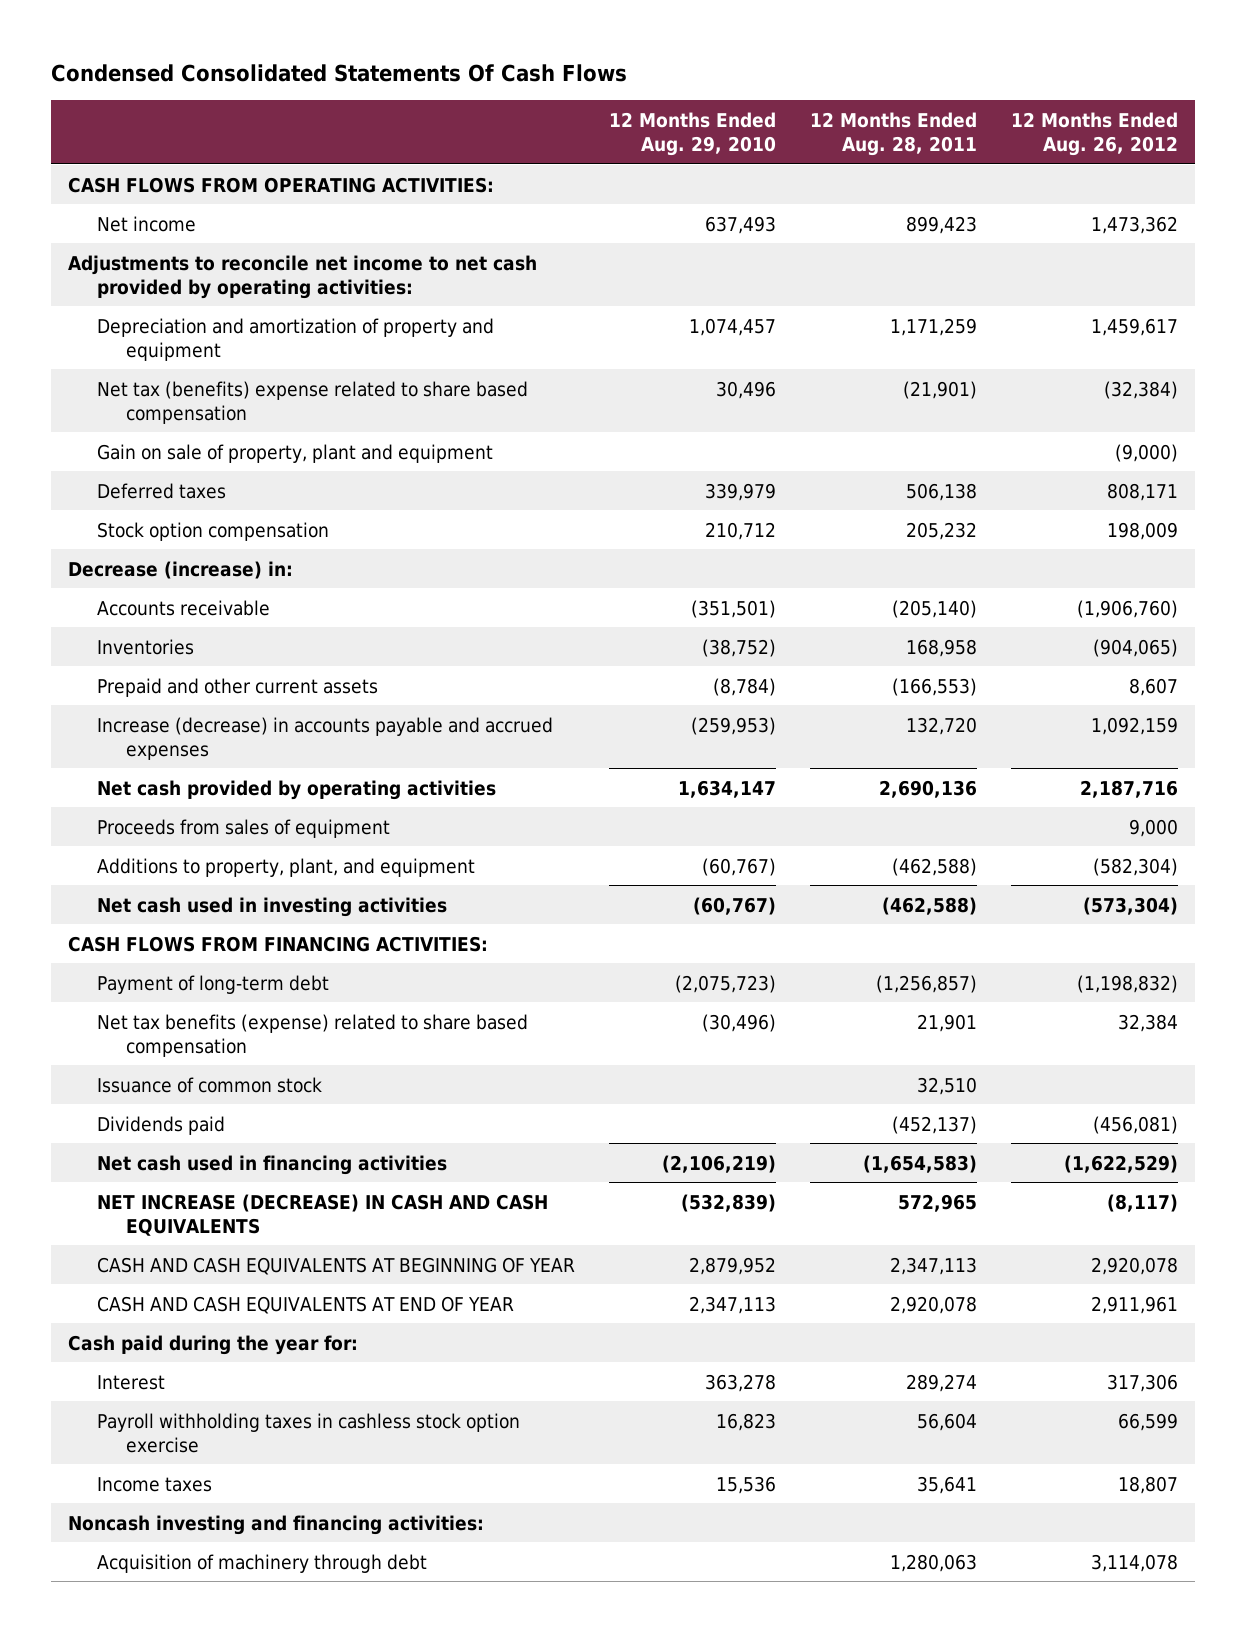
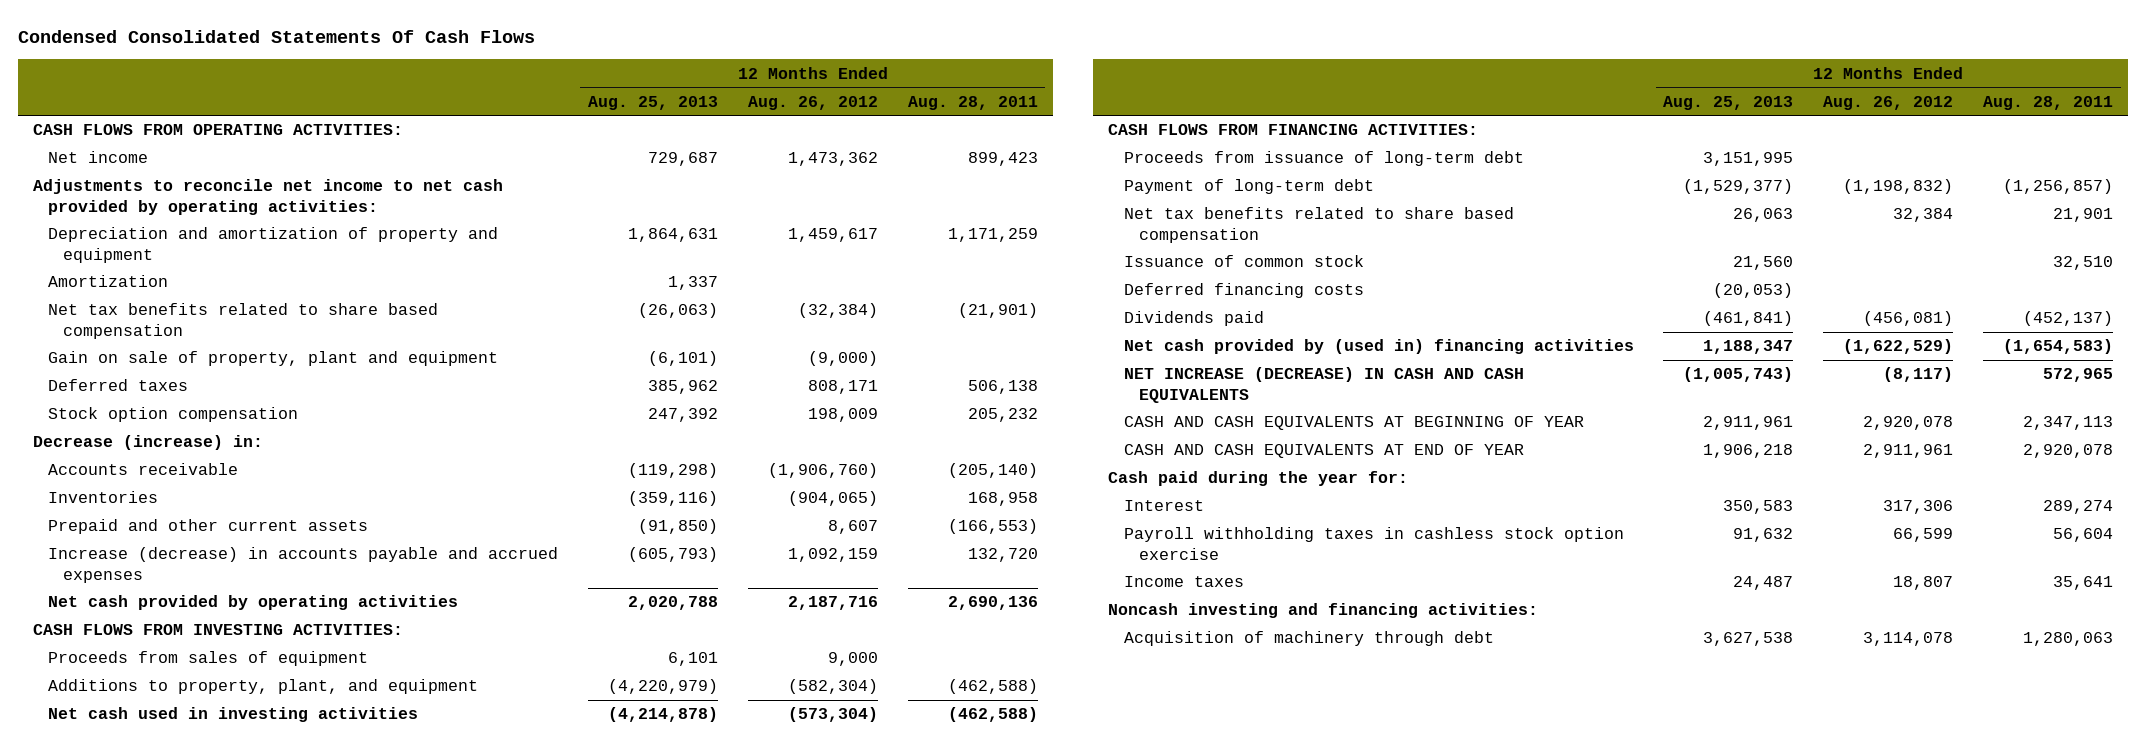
[609,111,777,157] 12 Months Ended Aug. 29, 2010 -> none
none -> [587,95,718,110] Aug. 25, 2013
none -> [48,275,169,288] Amortization
[97,380,529,424] Net tax (benefits) expense related to share based compensation -> [48,303,439,339] Net tax benefits related to share based compensation
none -> [32,624,403,636] CASH FLOWS FROM INVESTING ACTIVITIES:
none -> [1123,151,1524,167] Proceeds from issuance of long-term debt
[97,1013,529,1057] Net tax benefits (expense) related to share based compensation -> [1123,207,1514,243] Net tax benefits related to share based compensation
none -> [1123,283,1364,299] Deferred financing costs
[97,1154,448,1175] Net cash used in financing activities -> [1123,339,1634,355] Net cash provided by (used in) financing activities

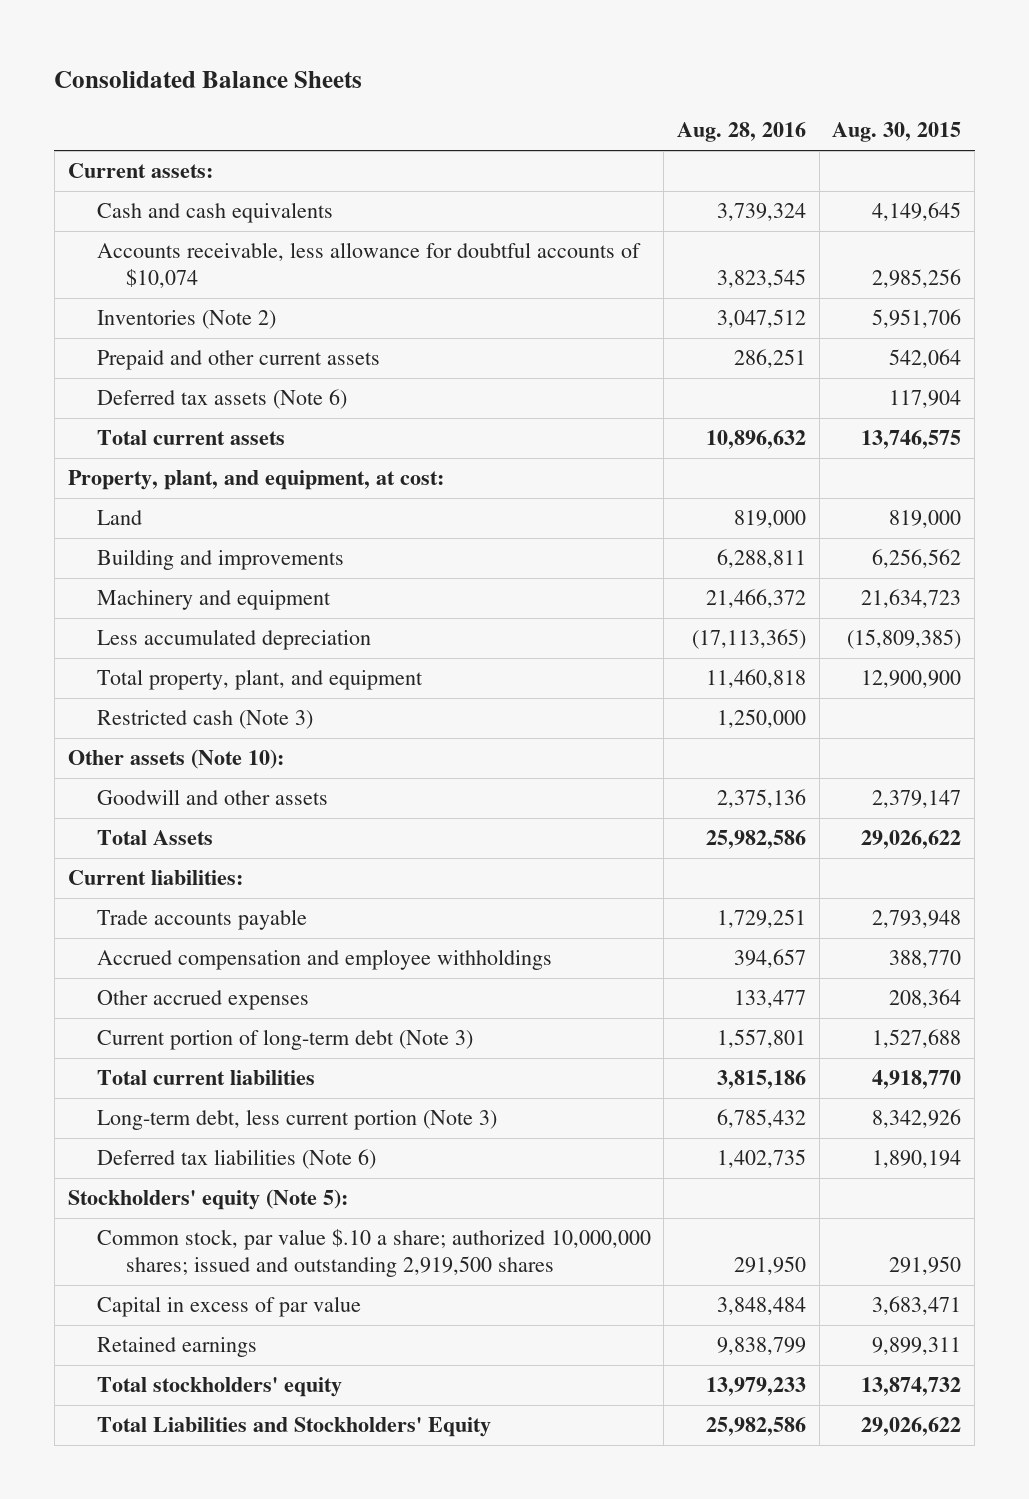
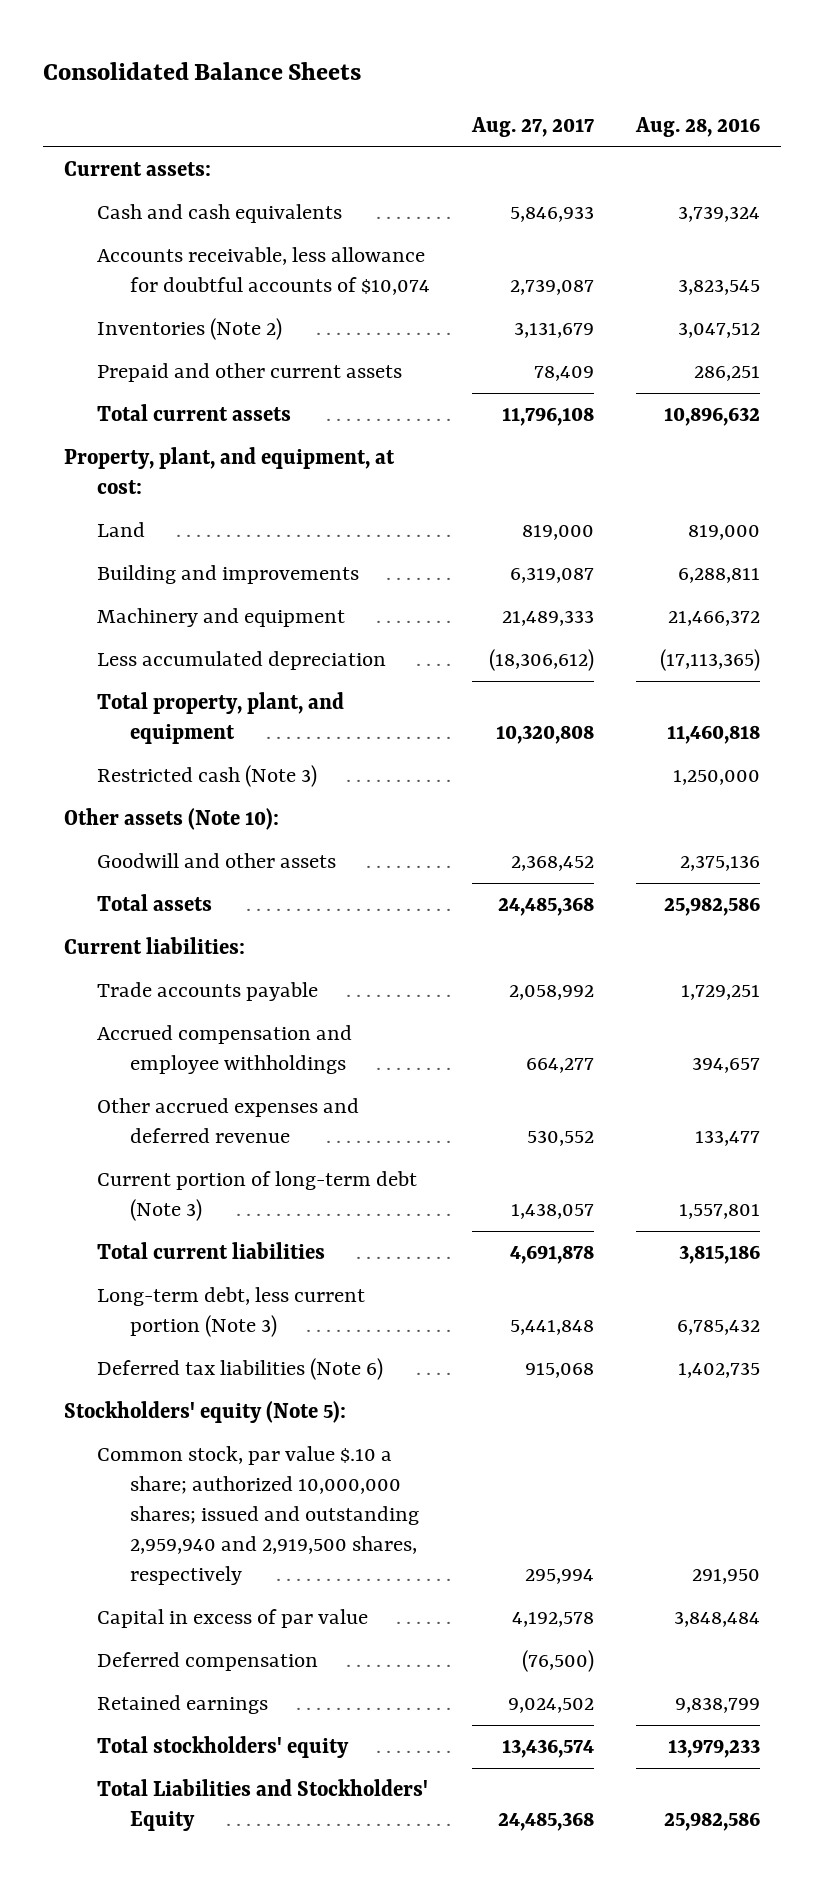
[832,122,962,143] Aug. 30, 2015 -> none
none -> [470,116,594,137] Aug. 27, 2017
[96,389,347,410] Deferred tax assets (Note 6) -> none
[96,830,213,846] Total Assets -> [96,894,212,912] Total assets
[96,990,309,1011] Other accrued expenses -> [96,1098,359,1144] Other accrued expenses and deferred revenue
[96,1229,651,1278] Common stock, par value $.10 a share; authorized 10,000,000 shares; issued and outstanding 2,919,500 shares -> [96,1446,419,1586] Common stock, par value $.10 a share; authorized 10,000,000 shares; issued and outstanding 2,959,940 and 2,919,500 shares, respectively
none -> [96,1652,318,1672] Deferred compensation

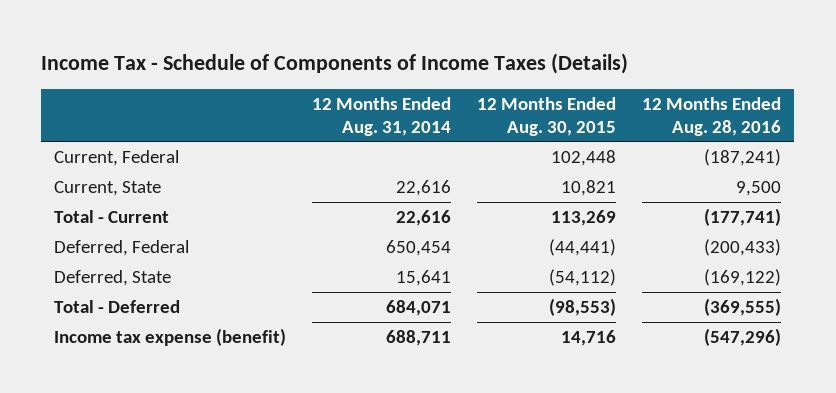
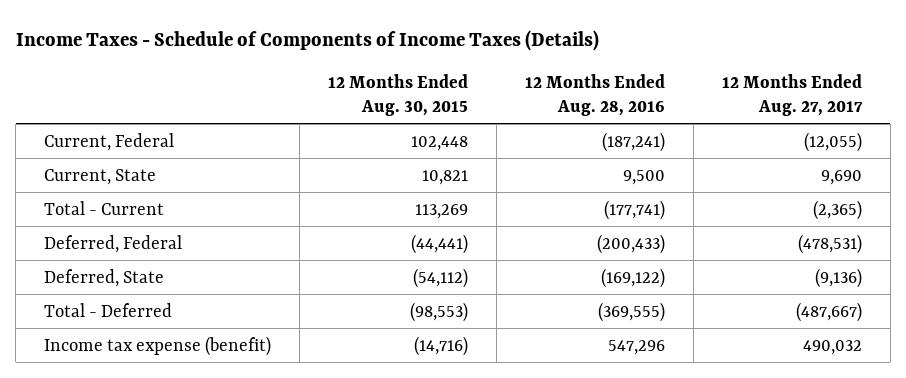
[41,53,629,75] Income Tax - Schedule of Components of Income Taxes (Details) -> [15,29,599,51] Income Taxes - Schedule of Components of Income Taxes (Details)
[312,97,452,136] 12 Months Ended Aug. 31, 2014 -> none
none -> [721,73,863,116] 12 Months Ended Aug. 27, 2017
[561,329,617,346] 14,716 -> [414,335,469,356] (14,716)
[704,327,782,346] (547,296) -> [607,339,665,355] 547,296

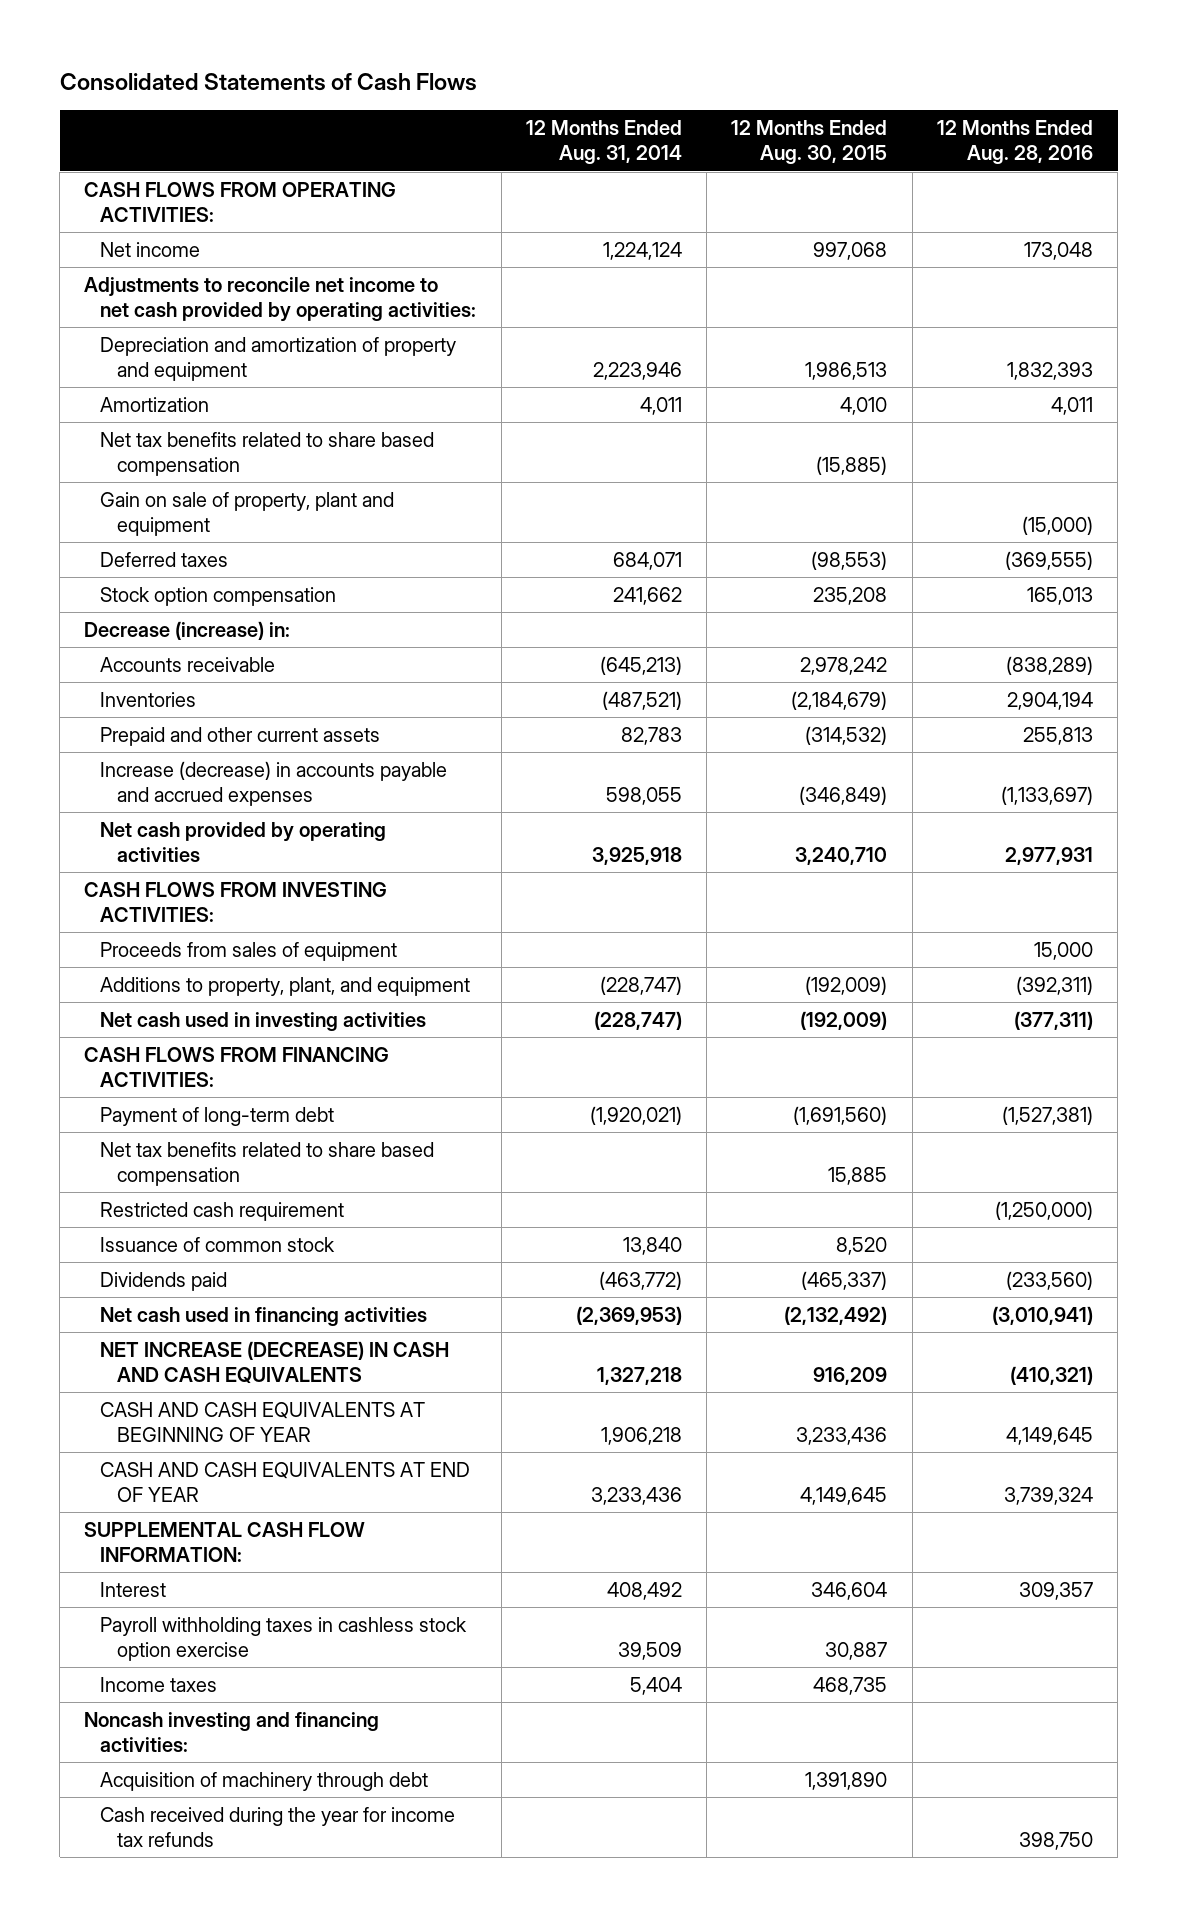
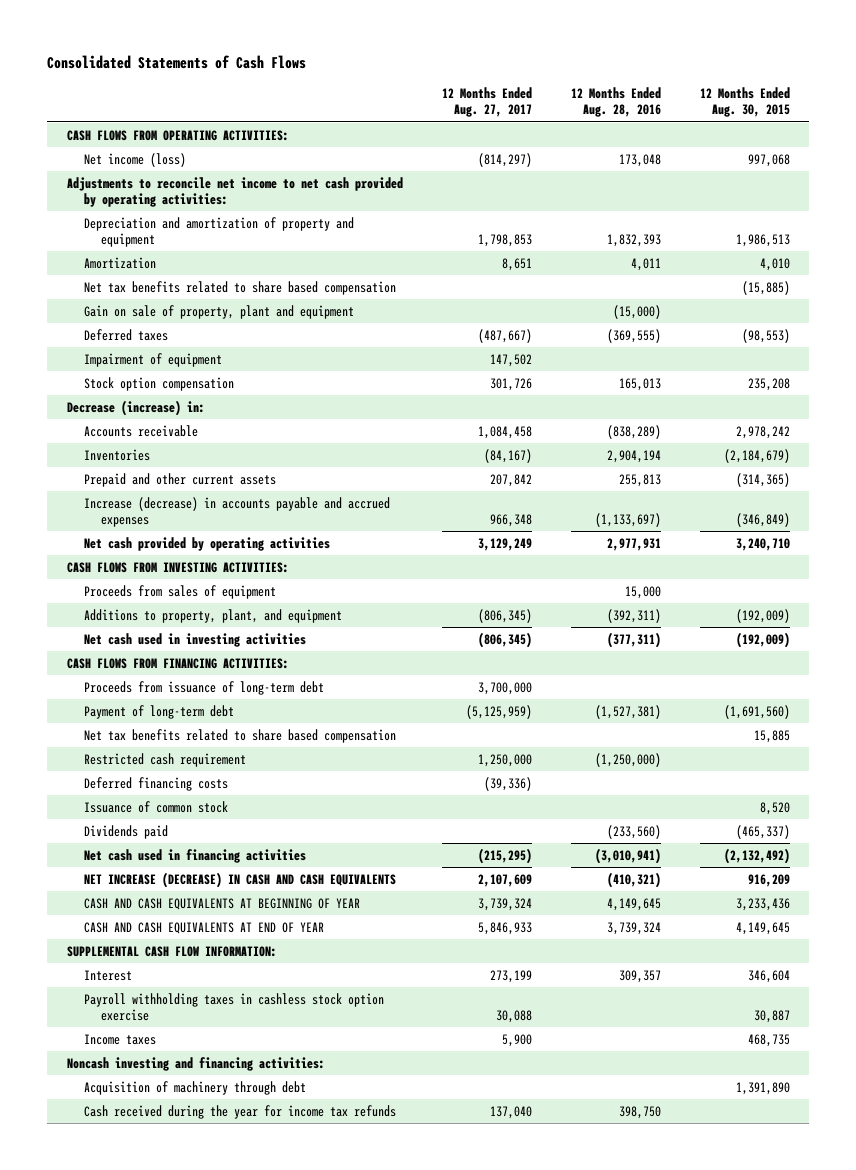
[525,120,682,165] 12 Months Ended Aug. 31, 2014 -> none
none -> [441,87,532,118] 12 Months Ended Aug. 27, 2017
[100,241,201,257] Net income -> [83,152,186,167] Net income (loss)
none -> [83,352,222,367] Impairment of equipment
[805,725,888,745] (314,532) -> [735,472,790,487] (314,365)
none -> [83,680,324,695] Proceeds from issuance of long-term debt
none -> [83,776,228,791] Deferred financing costs

